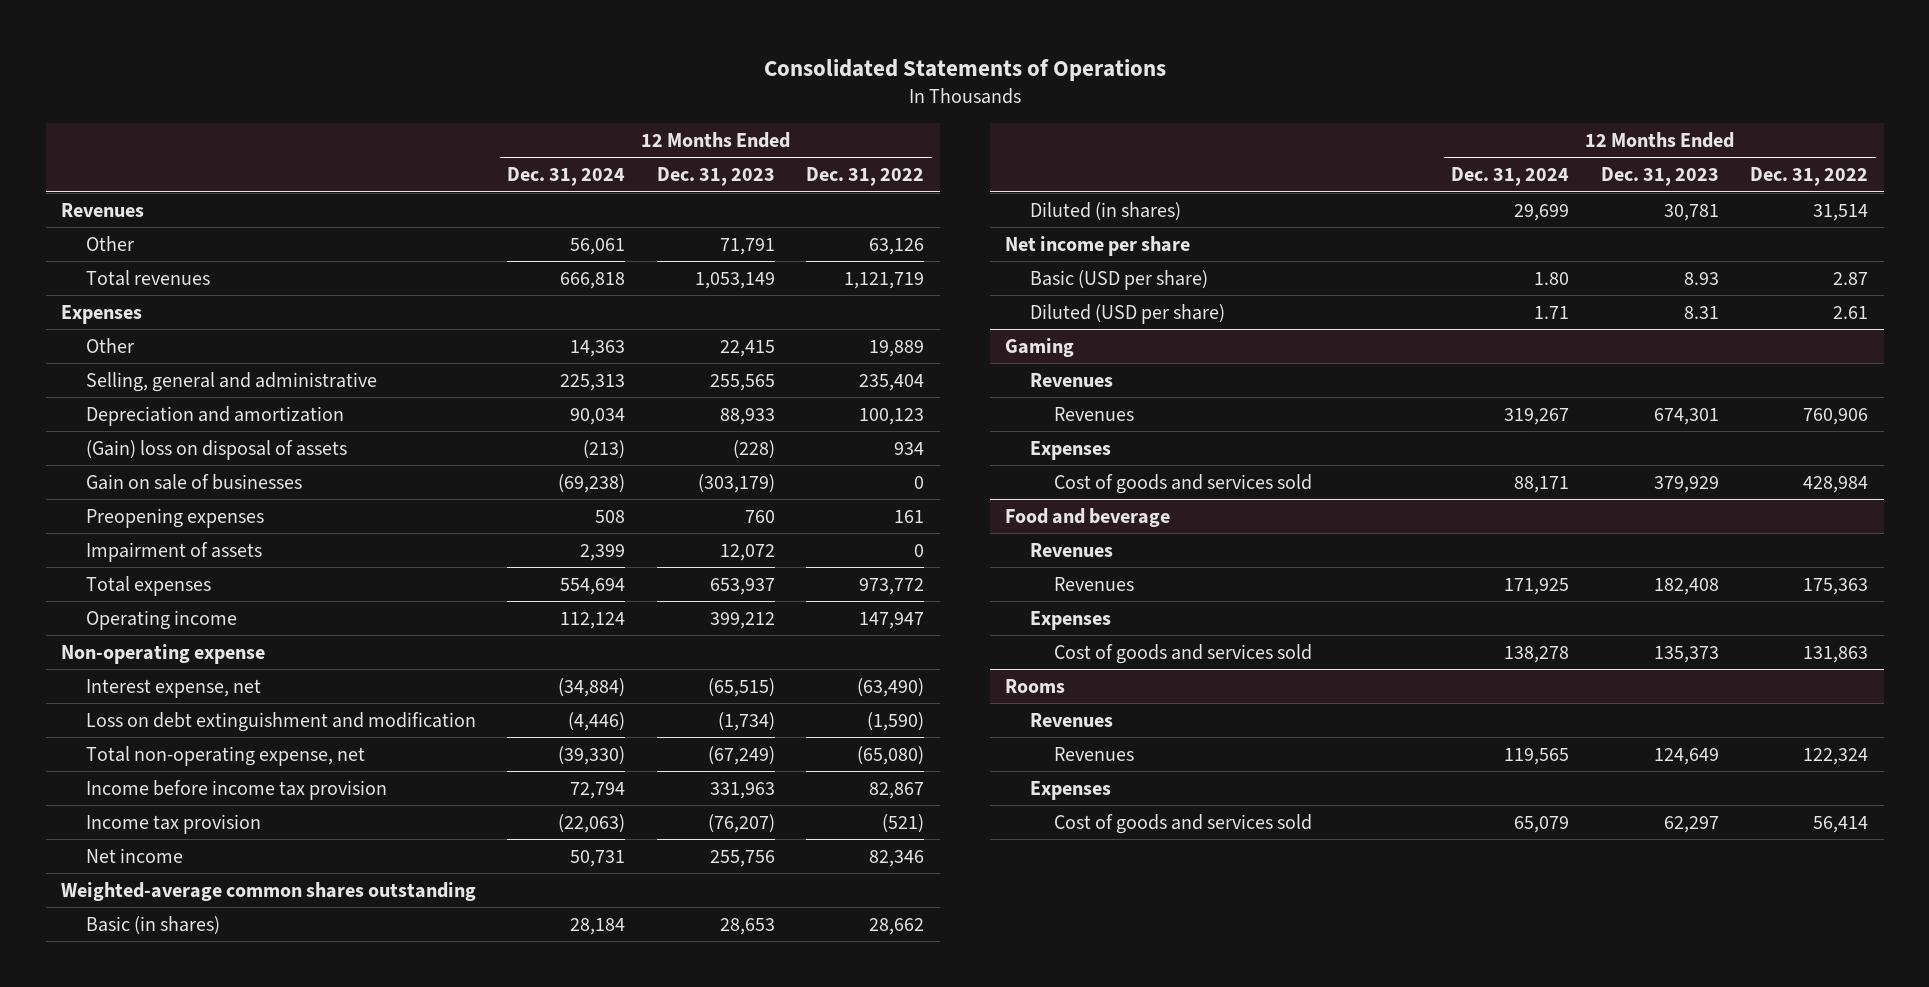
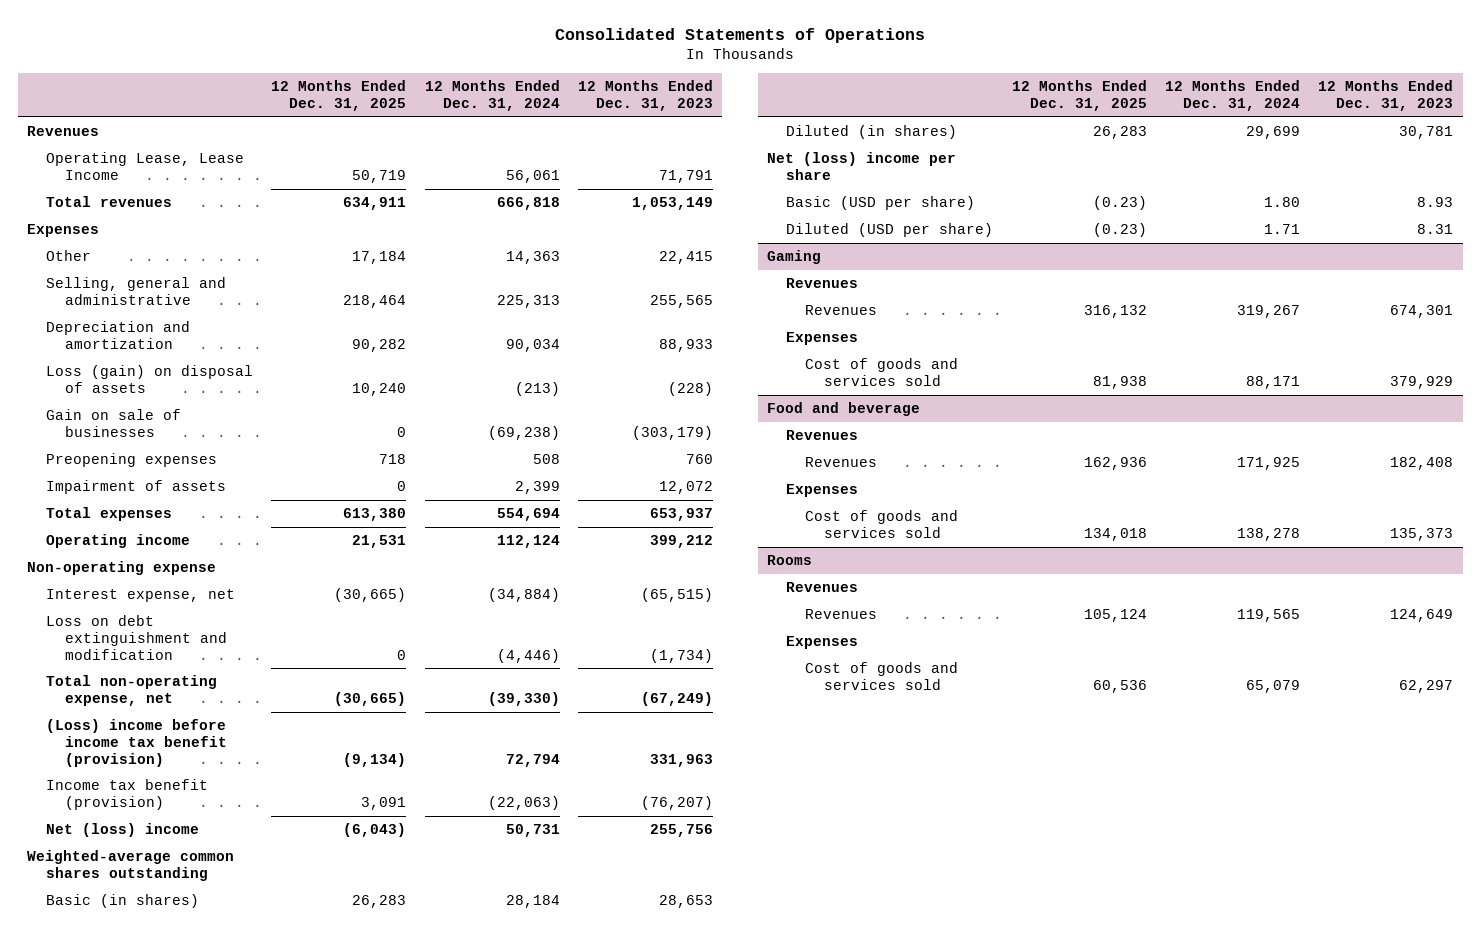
[806,167,925,187] Dec. 31, 2022 -> none
none -> [271,80,407,112] 12 Months Ended Dec. 31, 2025
[85,235,134,251] Other -> [45,151,244,180] Operating Lease, Lease Income
[85,439,347,460] (Gain) loss on disposal of assets -> [45,364,253,393] Loss (gain) on disposal of assets
[85,779,387,800] Income before income tax provision -> [45,718,227,767] (Loss) income before income tax benefit (provision)
[85,813,261,834] Income tax provision -> [45,778,208,810] Income tax benefit (provision)
[85,847,183,863] Net income -> [45,822,199,837] Net (loss) income
[1005,235,1191,256] Net income per share -> [767,151,957,180] Net (loss) income per share

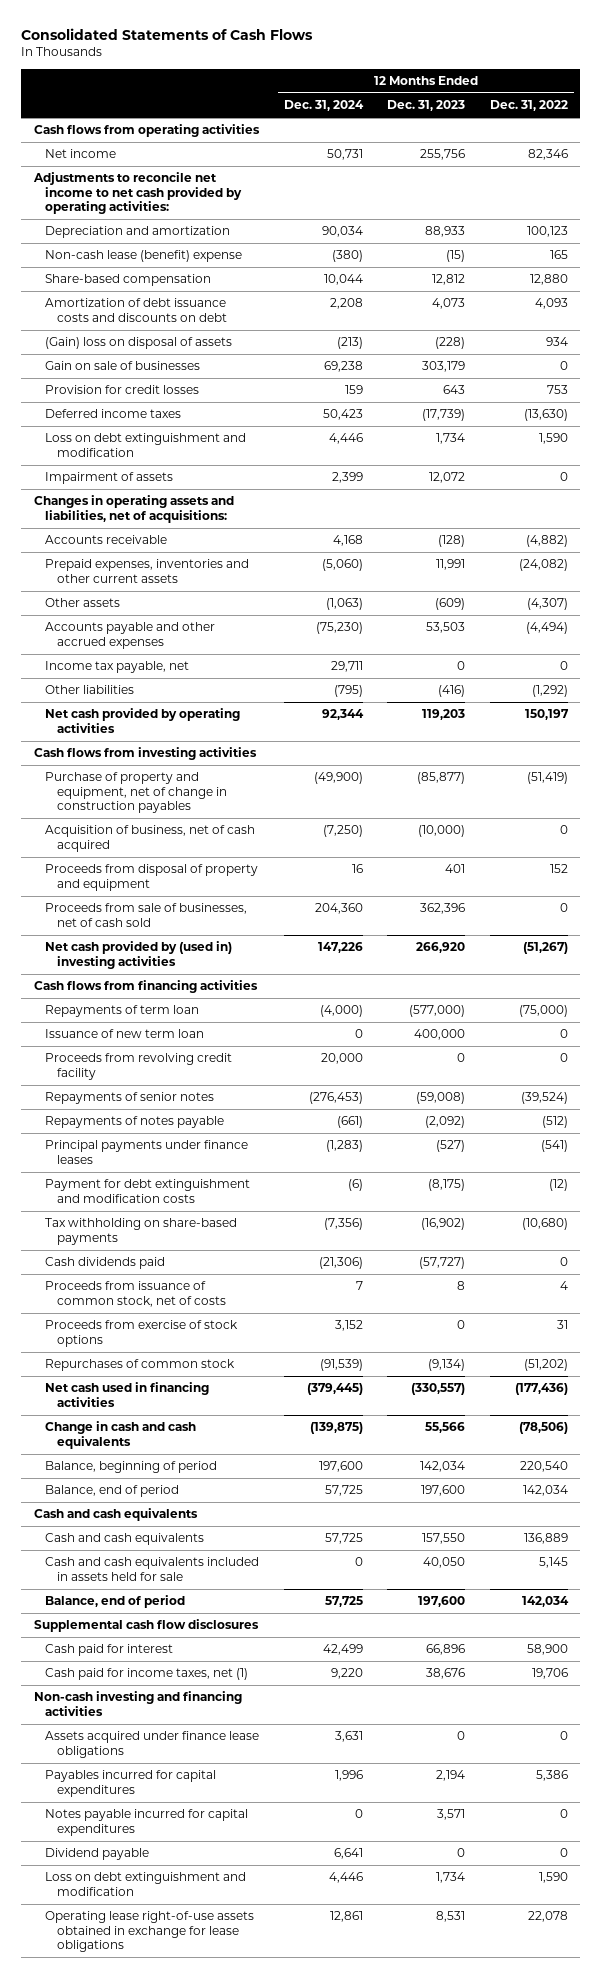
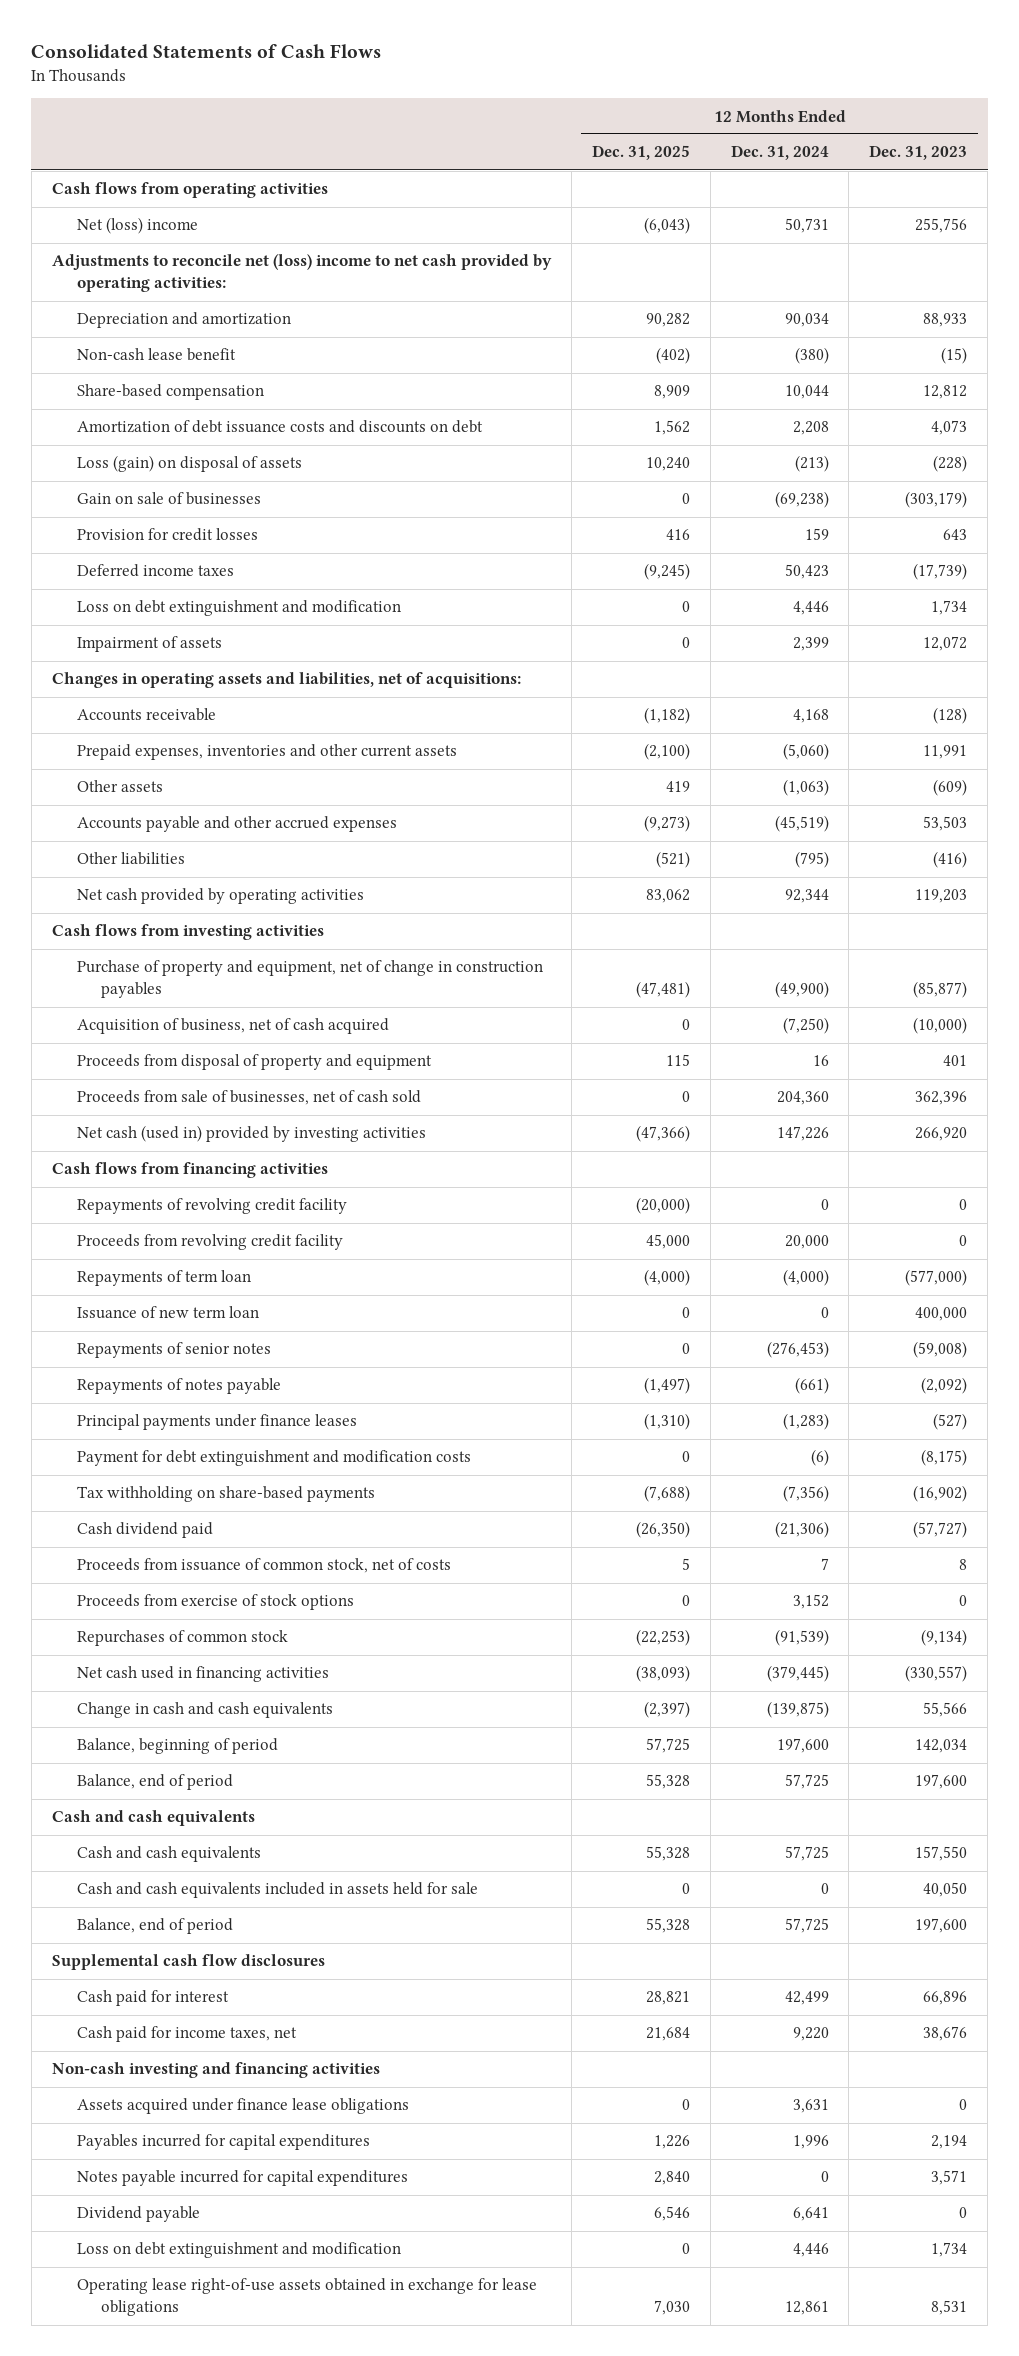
[489,100,568,112] Dec. 31, 2022 -> none
none -> [591,145,690,161] Dec. 31, 2025
[45,149,117,159] Net income -> [76,217,198,235] Net (loss) income
[32,172,243,215] Adjustments to reconcile net income to net cash provided by operating activities: -> [51,254,552,293] Adjustments to reconcile net (loss) income to net cash provided by operating activities:
[45,250,243,263] Non-cash lease (benefit) expense -> [76,348,236,362] Non-cash lease benefit
[45,337,233,350] (Gain) loss on disposal of assets -> [76,455,302,473] Loss (gain) on disposal of assets
[323,361,363,373] 69,238 -> [774,491,829,509] (69,238)
[422,361,466,373] 303,179 -> [905,491,968,509] (303,179)
[45,661,190,674] Income tax payable, net -> none
[315,622,363,635] (75,230) -> [774,815,829,833] (45,519)
[45,941,233,969] Net cash provided by (used in) investing activities -> [76,1125,426,1143] Net cash (used in) provided by investing activities
none -> [76,1198,347,1215] Repayments of revolving credit facility
[45,1053,233,1080] Proceeds from revolving credit facility -> [76,1234,343,1251] Proceeds from revolving credit facility
[45,1257,166,1270] Cash dividends paid -> [76,1522,213,1539] Cash dividend paid
[45,1668,249,1681] Cash paid for income taxes, net (1) -> [76,2026,297,2043] Cash paid for income taxes, net

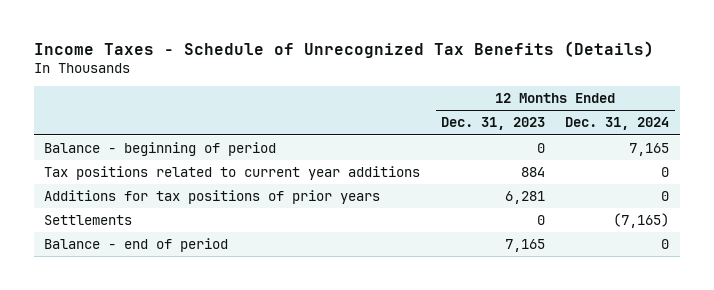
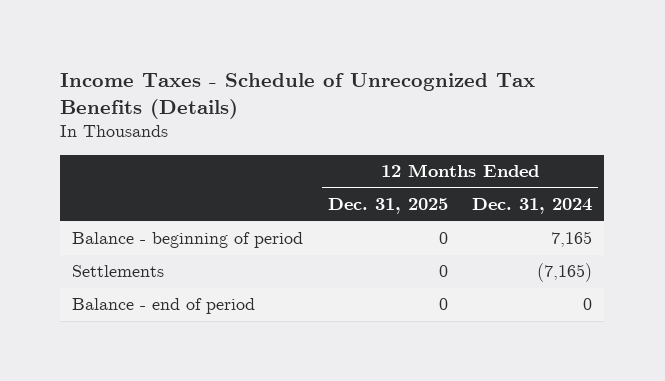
[440,117,545,131] Dec. 31, 2023 -> none
none -> [327,198,448,215] Dec. 31, 2025
[44,166,421,181] Tax positions related to current year additions -> none
[44,190,381,205] Additions for tax positions of prior years -> none

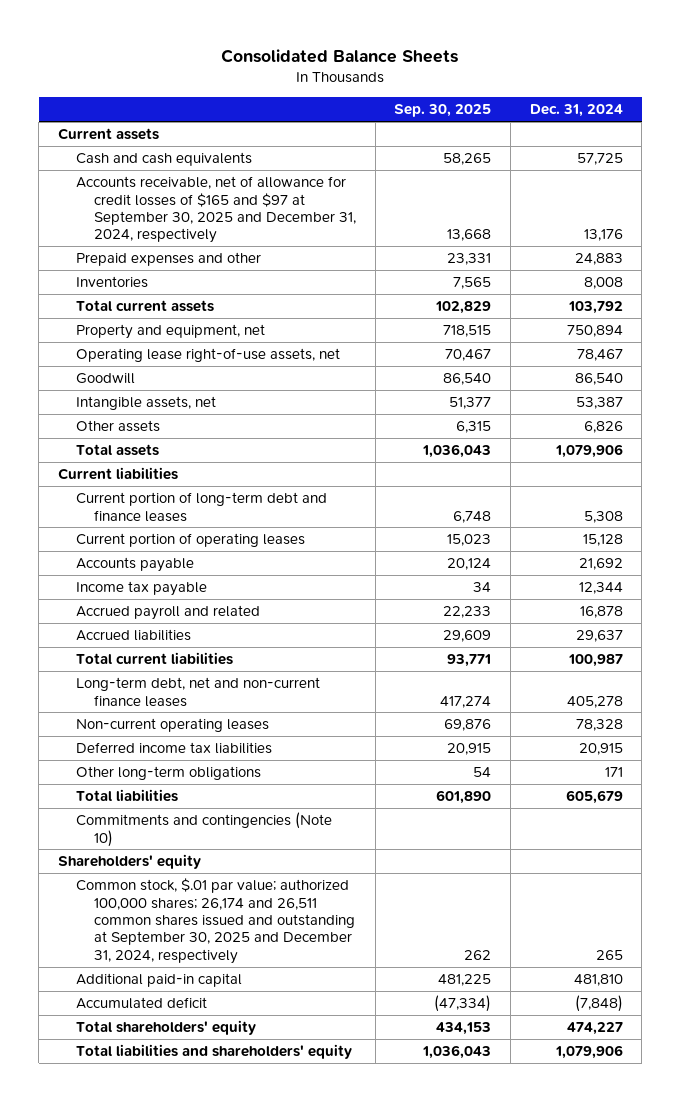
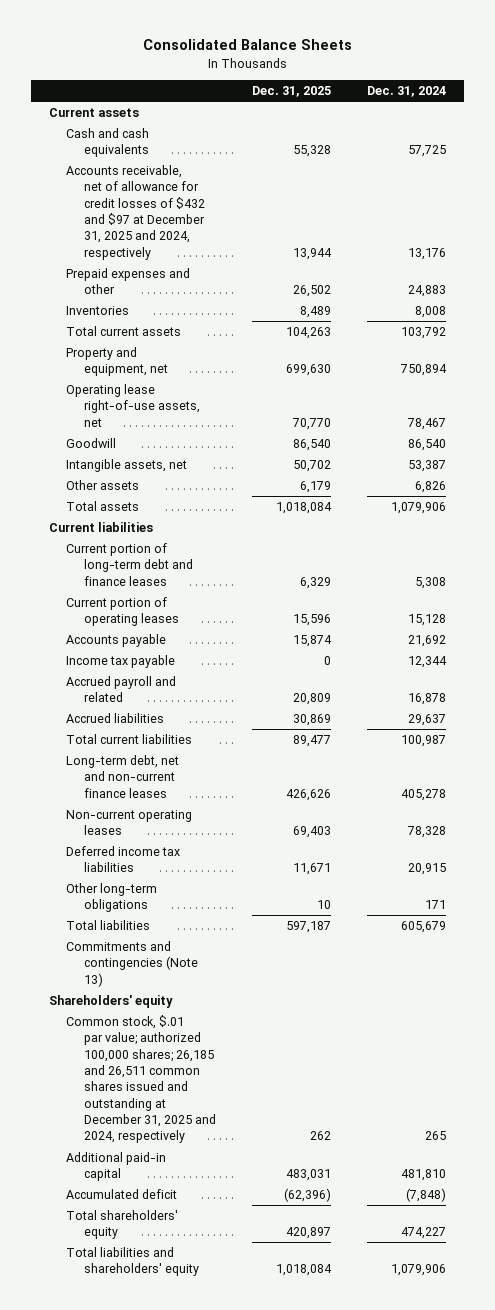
[394,104,492,118] Sep. 30, 2025 -> none
none -> [252,86,332,98] Dec. 31, 2025
[75,176,357,244] Accounts receivable, net of allowance for credit losses of $165 and $97 at September 30, 2025 and December 31, 2024, respectively -> [66,165,205,260] Accounts receivable, net of allowance for credit losses of $432 and $97 at December 31, 2025 and 2024, respectively
[75,812,332,847] Commitments and contingencies (Note 10) -> [66,941,198,987] Commitments and contingencies (Note 13)
[75,878,356,964] Common stock, $.01 par value; authorized 100,000 shares; 26,174 and 26,511 common shares issued and outstanding at September 30, 2025 and December 31, 2024, respectively -> [66,1015,216,1144] Common stock, $.01 par value; authorized 100,000 shares; 26,185 and 26,511 common shares issued and outstanding at December 31, 2025 and 2024, respectively

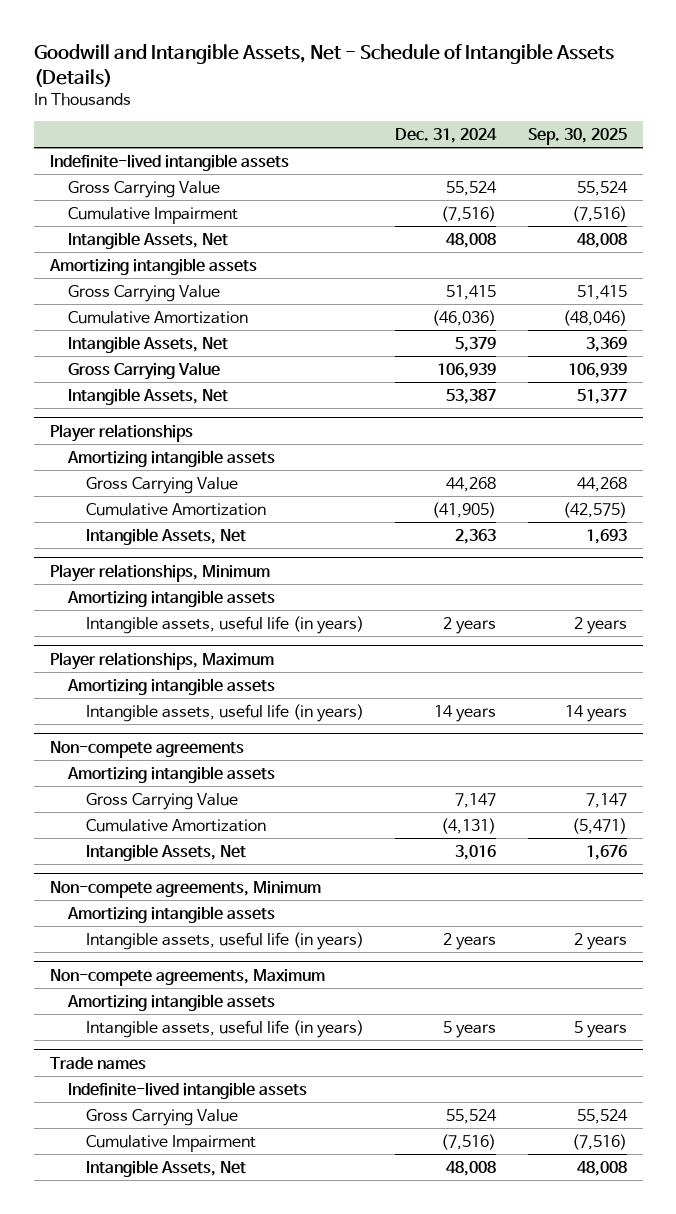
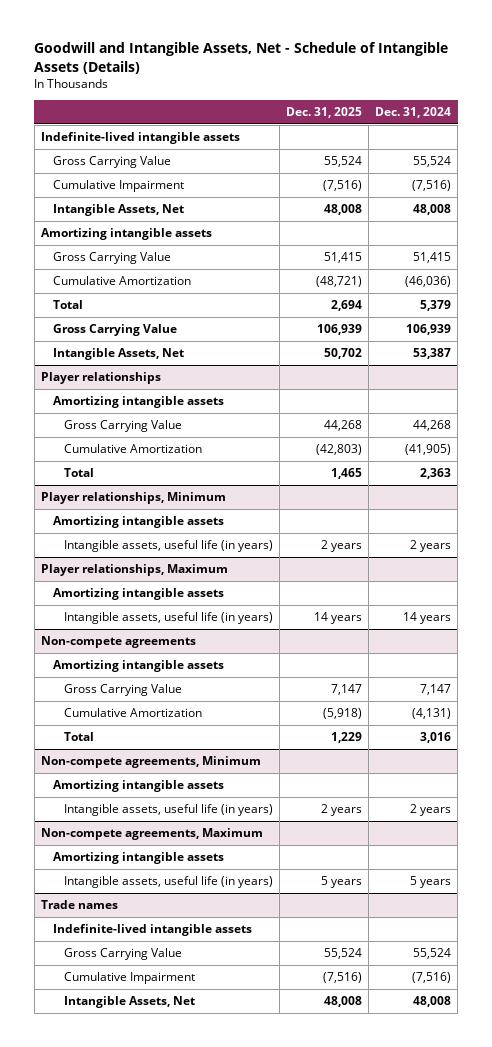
[527,127,627,145] Sep. 30, 2025 -> none
none -> [286,106,363,118] Dec. 31, 2025
[67,335,228,353] Intangible Assets, Net -> [52,300,83,310] Total
[85,527,246,545] Intangible Assets, Net -> [64,468,95,478] Total
[85,843,246,861] Intangible Assets, Net -> [64,732,95,742] Total

